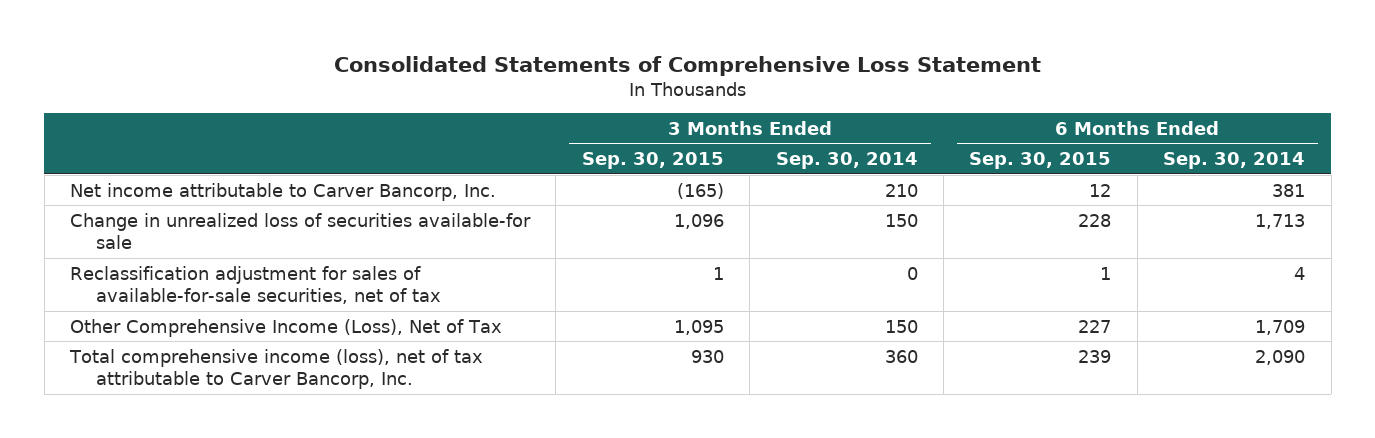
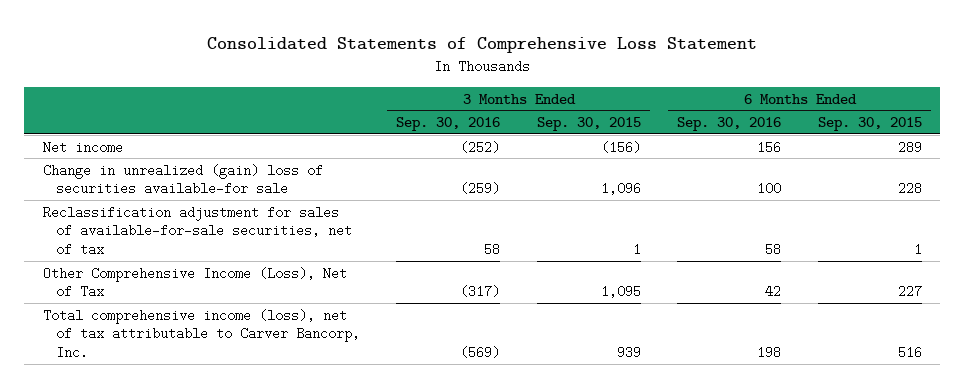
[775,152,918,170] Sep. 30, 2014 -> none
[1163,152,1306,170] Sep. 30, 2014 -> none
none -> [396,116,501,131] Sep. 30, 2016
none -> [677,116,782,131] Sep. 30, 2016
[70,182,497,201] Net income attributable to Carver Bancorp, Inc. -> none
none -> [42,140,123,154] Net income
[70,212,532,249] Change in unrealized loss of securities available-for sale -> [42,163,323,196] Change in unrealized (gain) loss of securities available-for sale
[690,349,724,363] 930 -> [616,345,641,359] 939
[1078,349,1112,363] 239 -> [898,345,923,359] 516

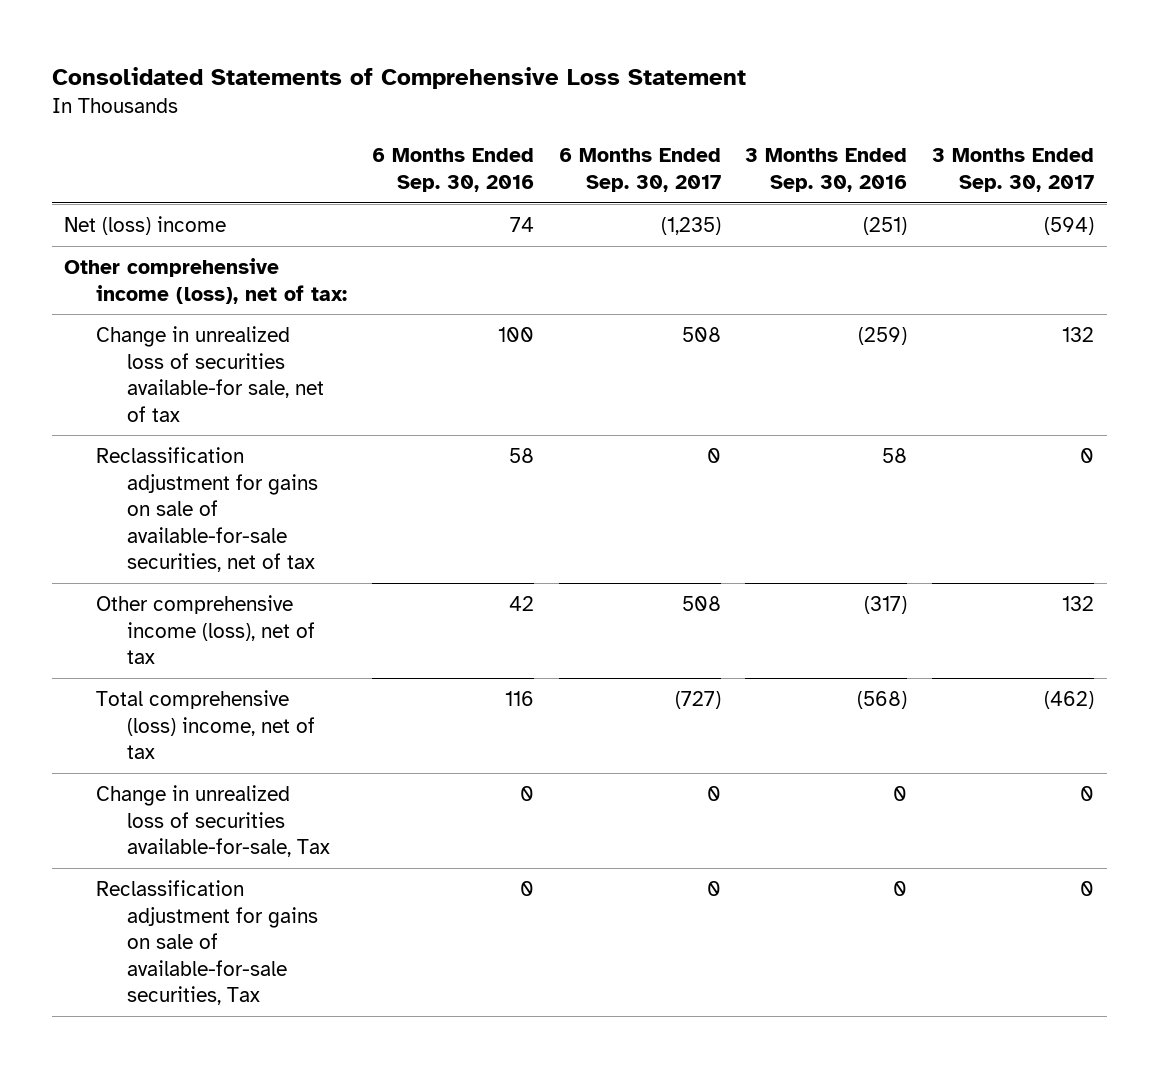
[536,116,641,131] Sep. 30, 2015 -> none
[818,116,923,131] Sep. 30, 2015 -> none
none -> [558,148,721,192] 6 Months Ended Sep. 30, 2017
none -> [932,148,1095,192] 3 Months Ended Sep. 30, 2017
[42,140,123,154] Net income -> [64,216,227,236] Net (loss) income
[460,140,501,154] (252) -> [863,217,908,236] (251)
[757,140,782,154] 156 -> [509,217,534,233] 74
none -> [64,258,347,304] Other comprehensive income (loss), net of tax:
[42,163,323,196] Change in unrealized (gain) loss of securities available-for sale -> [95,326,325,422] Change in unrealized loss of securities available-for sale, net of tax
[42,205,352,256] Reclassification adjustment for sales of available-for-sale securities, net of tax -> [95,447,319,573] Reclassification adjustment for gains on sale of available-for-sale securities, net of tax
[42,266,347,299] Other Comprehensive Income (Loss), Net of Tax -> [95,595,316,665] Other comprehensive income (loss), net of tax
[42,308,360,359] Total comprehensive income (loss), net of tax attributable to Carver Bancorp, Inc. -> [95,690,316,760] Total comprehensive (loss) income, net of tax
[460,345,501,359] (569) -> [857,691,908,710] (568)
[757,345,782,359] 198 -> [504,691,534,707] 116
none -> [95,785,331,858] Change in unrealized loss of securities available-for-sale, Tax
none -> [95,880,319,1006] Reclassification adjustment for gains on sale of available-for-sale securities, Tax

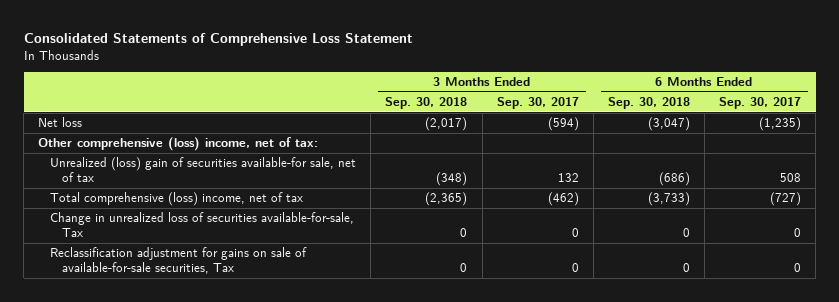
[371,148,534,192] 6 Months Ended Sep. 30, 2016 -> none
[745,148,908,192] 3 Months Ended Sep. 30, 2016 -> none
none -> [385,97,468,110] Sep. 30, 2018
none -> [607,97,690,110] Sep. 30, 2018
[95,447,319,573] Reclassification adjustment for gains on sale of available-for-sale securities, net of tax -> none
[95,595,316,665] Other comprehensive income (loss), net of tax -> none
[64,216,227,236] Net (loss) income -> [38,117,83,128] Net loss
[64,258,347,304] Other comprehensive income (loss), net of tax: -> [38,137,319,152] Other comprehensive (loss) income, net of tax:
[95,326,325,422] Change in unrealized loss of securities available-for sale, net of tax -> [50,157,357,183] Unrealized (loss) gain of securities available-for sale, net of tax

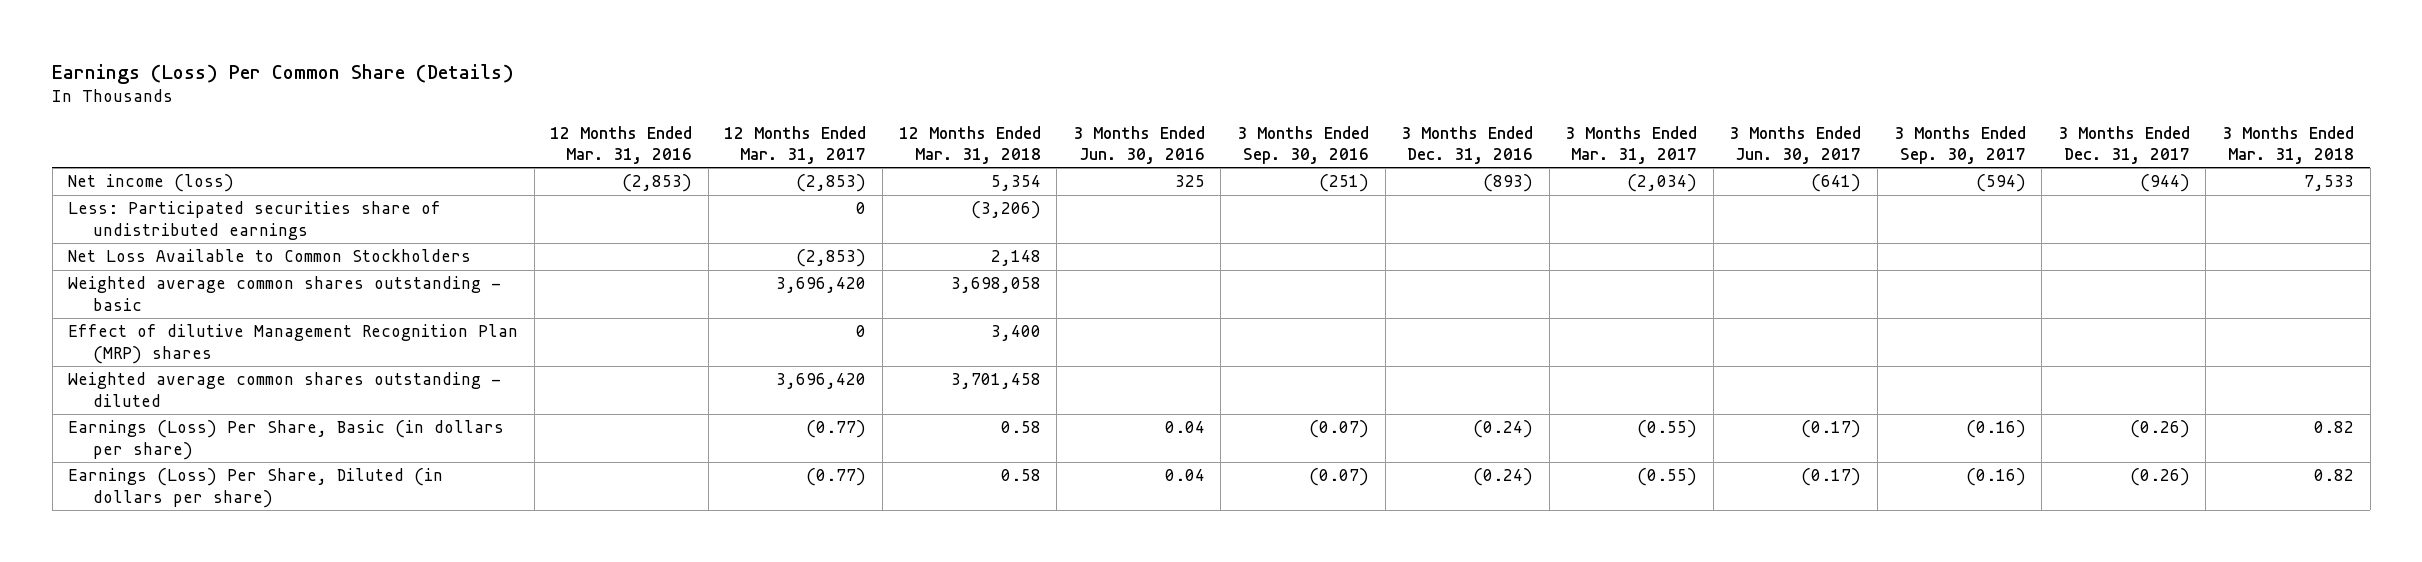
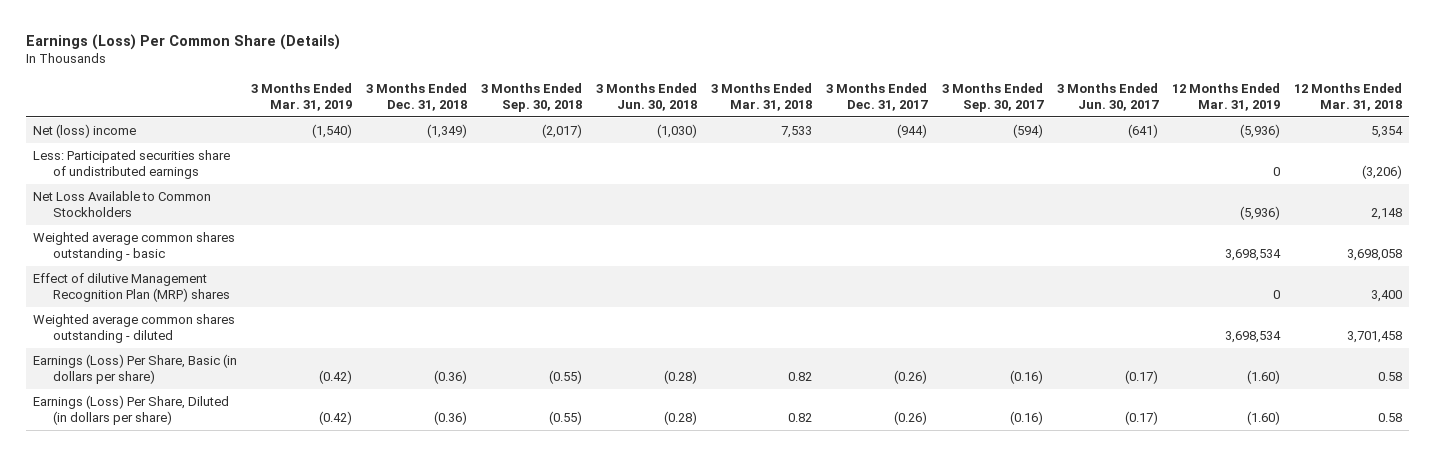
[550,125,693,164] 12 Months Ended Mar. 31, 2016 -> none
[724,125,867,164] 12 Months Ended Mar. 31, 2017 -> none
[1072,125,1205,164] 3 Months Ended Jun. 30, 2016 -> none
[1236,125,1369,164] 3 Months Ended Sep. 30, 2016 -> none
[1401,125,1534,164] 3 Months Ended Dec. 31, 2016 -> none
[1565,125,1698,164] 3 Months Ended Mar. 31, 2017 -> none
none -> [251,82,353,111] 3 Months Ended Mar. 31, 2019
none -> [366,82,468,111] 3 Months Ended Dec. 31, 2018
none -> [481,82,583,112] 3 Months Ended Sep. 30, 2018
none -> [596,82,698,111] 3 Months Ended Jun. 30, 2018
none -> [1171,82,1280,111] 12 Months Ended Mar. 31, 2019
[68,174,235,193] Net income (loss) -> [32,124,136,139] Net (loss) income

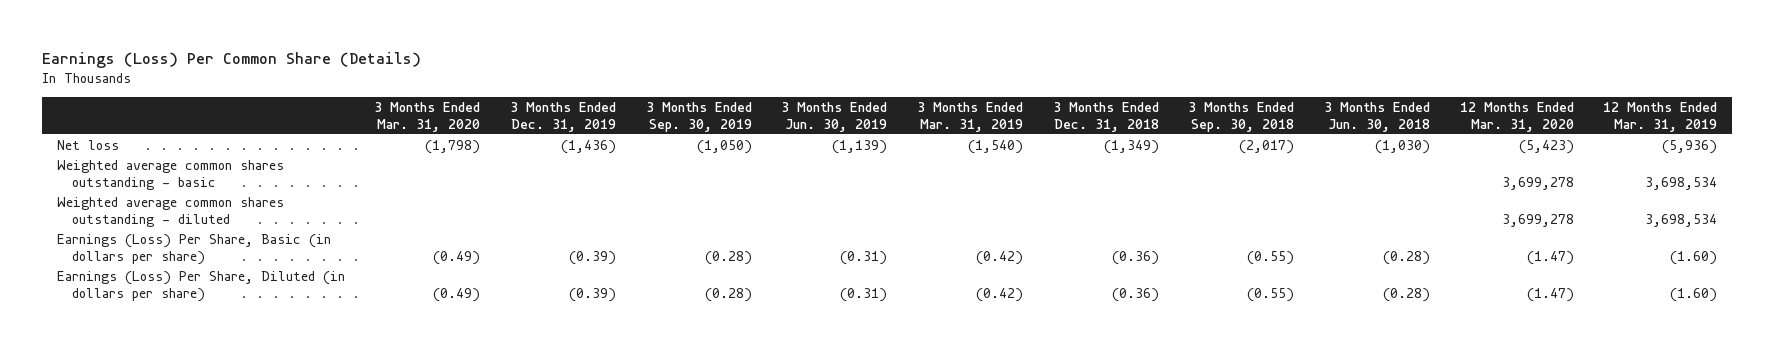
[711,82,813,111] 3 Months Ended Mar. 31, 2018 -> none
[826,82,929,111] 3 Months Ended Dec. 31, 2017 -> none
[941,82,1044,112] 3 Months Ended Sep. 30, 2017 -> none
[1056,82,1159,111] 3 Months Ended Jun. 30, 2017 -> none
[1293,82,1402,111] 12 Months Ended Mar. 31, 2018 -> none
none -> [374,102,481,132] 3 Months Ended Mar. 31, 2020
none -> [510,102,617,132] 3 Months Ended Dec. 31, 2019
none -> [645,102,752,132] 3 Months Ended Sep. 30, 2019
none -> [781,102,888,132] 3 Months Ended Jun. 30, 2019
none -> [1459,102,1574,132] 12 Months Ended Mar. 31, 2020
[32,150,230,179] Less: Participated securities share of undistributed earnings -> none
[32,191,211,217] Net Loss Available to Common Stockholders -> none
[32,124,136,139] Net (loss) income -> [56,140,119,151] Net loss
[32,273,231,302] Effect of dilutive Management Recognition Plan (MRP) shares -> none

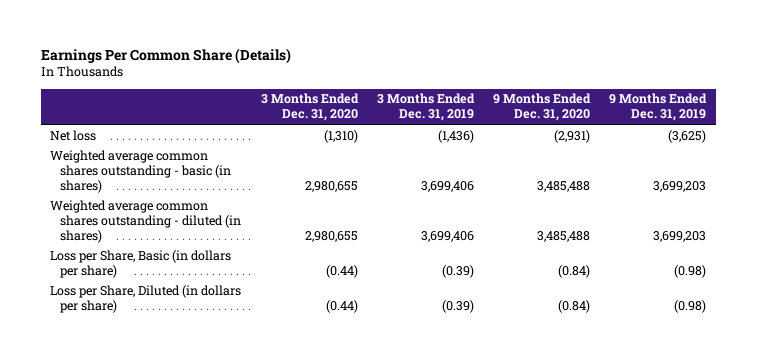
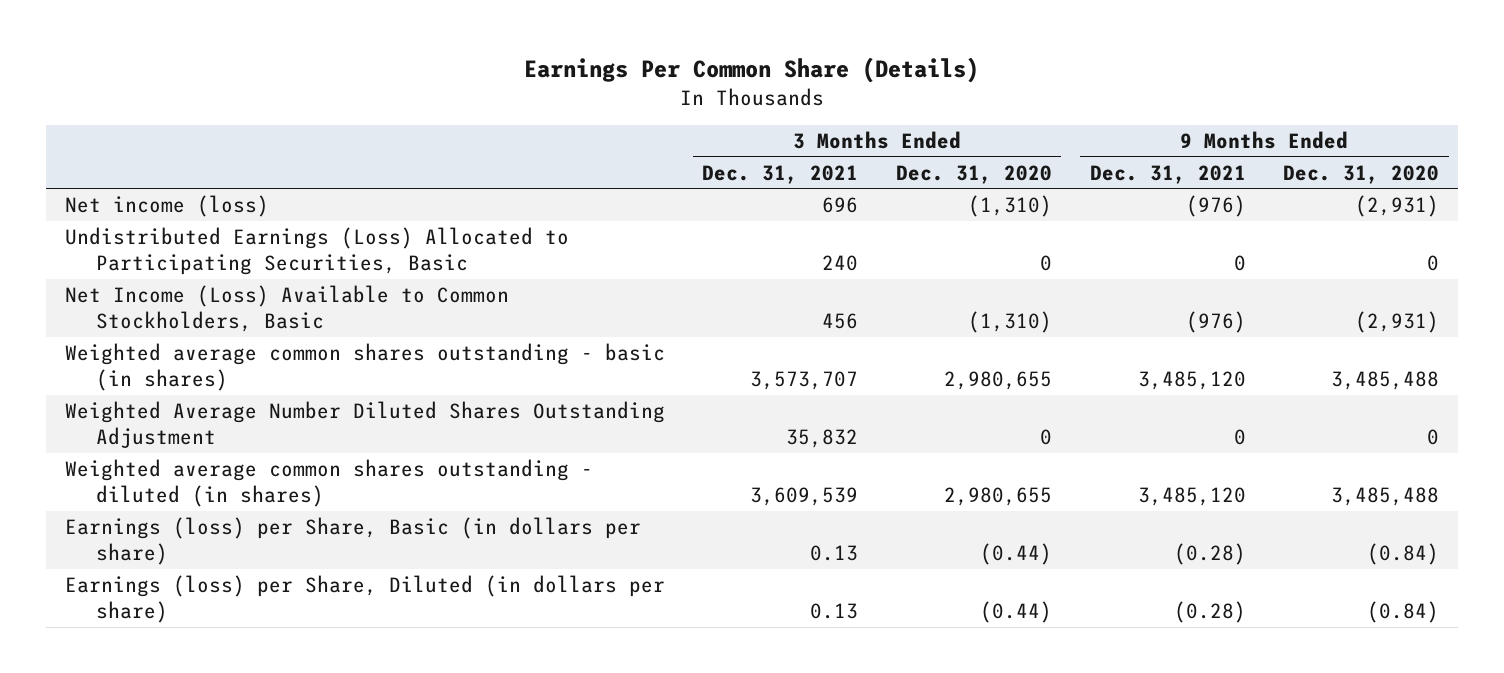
[376,93,475,122] 3 Months Ended Dec. 31, 2019 -> none
[609,93,708,122] 9 Months Ended Dec. 31, 2019 -> none
none -> [702,164,859,184] Dec. 31, 2021
none -> [1089,164,1246,184] Dec. 31, 2021
[50,129,97,141] Net loss -> [64,194,269,217] Net income (loss)
none -> [64,226,569,276] Undistributed Earnings (Loss) Allocated to Participating Securities, Basic
none -> [64,284,509,333] Net Income (Loss) Available to Common Stockholders, Basic
none -> [64,400,665,449] Weighted Average Number Diluted Shares Outstanding Adjustment
[50,249,232,278] Loss per Share, Basic (in dollars per share) -> [64,516,641,566] Earnings (loss) per Share, Basic (in dollars per share)
[50,284,242,313] Loss per Share, Diluted (in dollars per share) -> [64,574,665,624] Earnings (loss) per Share, Diluted (in dollars per share)

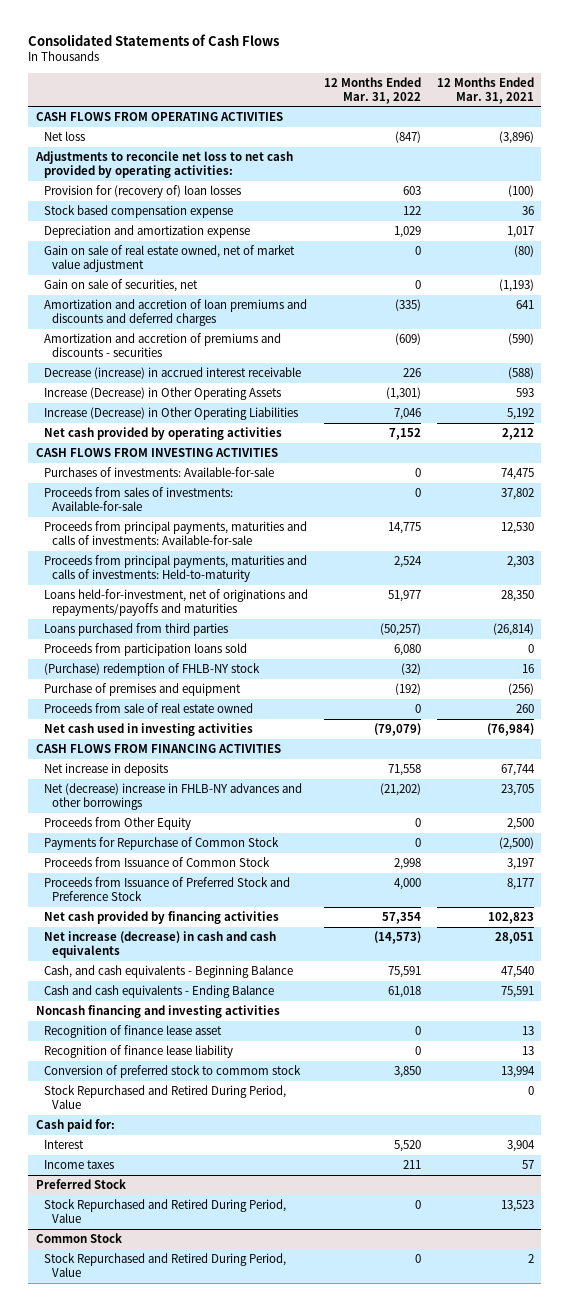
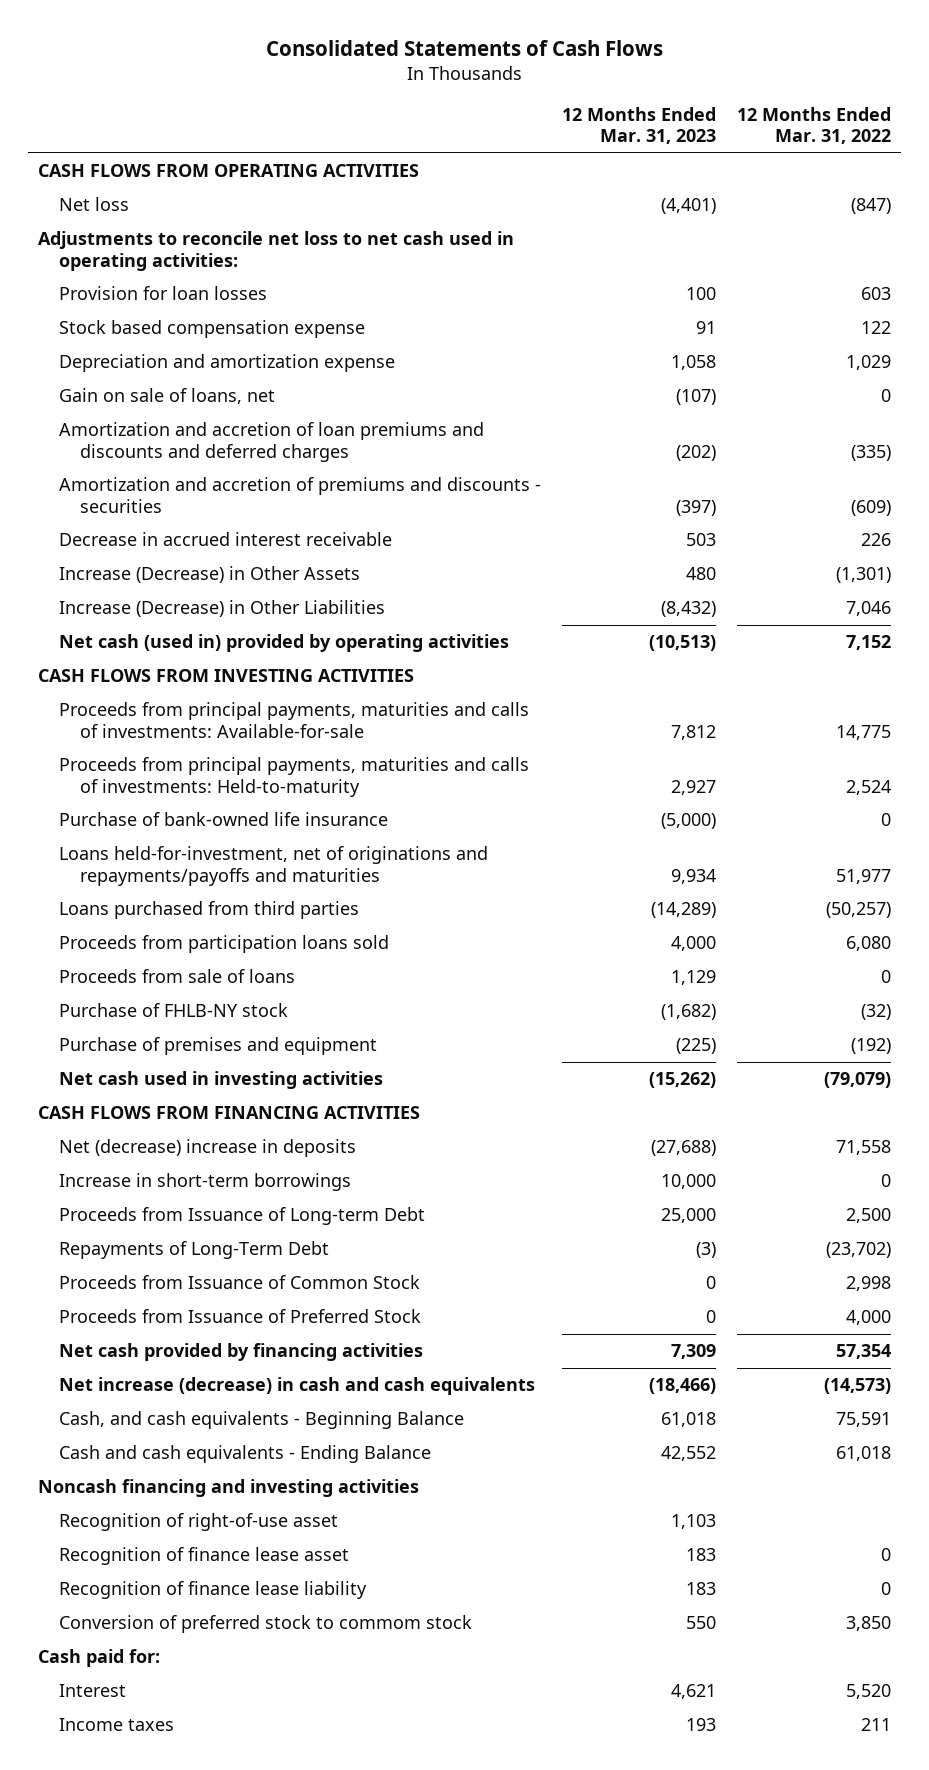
[436,77,534,104] 12 Months Ended Mar. 31, 2021 -> none
none -> [562,106,717,145] 12 Months Ended Mar. 31, 2023
[35,151,294,178] Adjustments to reconcile net loss to net cash provided by operating activities: -> [38,231,515,271] Adjustments to reconcile net loss to net cash used in operating activities:
[44,185,242,199] Provision for (recovery of) loan losses -> [59,286,268,301] Provision for loan losses
[44,245,296,272] Gain on sale of real estate owned, net of market value adjustment -> none
[44,279,199,293] Gain on sale of securities, net -> [59,388,276,405] Gain on sale of loans, net
[44,367,302,380] Decrease (increase) in accrued interest receivable -> [59,532,393,547] Decrease in accrued interest receivable
[44,387,282,401] Increase (Decrease) in Other Operating Assets -> [59,566,361,584] Increase (Decrease) in Other Assets
[44,407,299,421] Increase (Decrease) in Other Operating Liabilities -> [59,600,386,618] Increase (Decrease) in Other Liabilities
[44,427,283,441] Net cash provided by operating activities -> [59,634,510,653] Net cash (used in) provided by operating activities
[44,467,275,478] Purchases of investments: Available-for-sale -> none
[44,487,234,511] Proceeds from sales of investments: Available-for-sale -> none
none -> [59,812,389,827] Purchase of bank-owned life insurance
none -> [59,969,296,984] Proceeds from sale of loans
[44,663,261,677] (Purchase) redemption of FHLB-NY stock -> [59,1003,289,1018] Purchase of FHLB-NY stock
[44,703,254,714] Proceeds from sale of real estate owned -> none
[44,783,303,810] Net (decrease) increase in FHLB-NY advances and other borrowings -> none
[44,817,192,831] Proceeds from Other Equity -> none
[44,837,280,851] Payments for Repurchase of Common Stock -> none
[44,763,169,777] Net increase in deposits -> [59,1139,357,1158] Net (decrease) increase in deposits
none -> [59,1173,352,1192] Increase in short-term borrowings
none -> [59,1207,426,1226] Proceeds from Issuance of Long-term Debt
none -> [59,1241,330,1260] Repayments of Long-Term Debt
[44,877,291,901] Proceeds from Issuance of Preferred Stock and Preference Stock -> [59,1309,422,1324] Proceeds from Issuance of Preferred Stock
none -> [59,1513,339,1532] Recognition of right-of-use asset
[44,1085,287,1109] Stock Repurchased and Retired During Period, Value -> none
[36,1179,127,1190] Preferred Stock -> none
[44,1199,287,1223] Stock Repurchased and Retired During Period, Value -> none
[36,1233,123,1244] Common Stock -> none
[44,1253,287,1277] Stock Repurchased and Retired During Period, Value -> none

